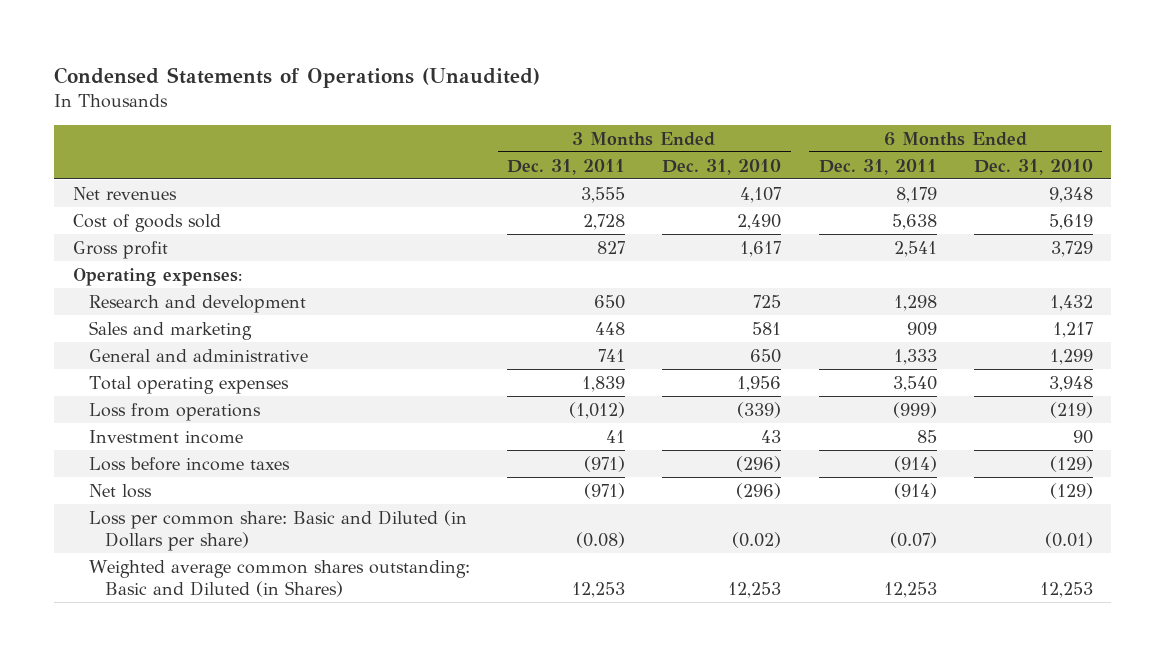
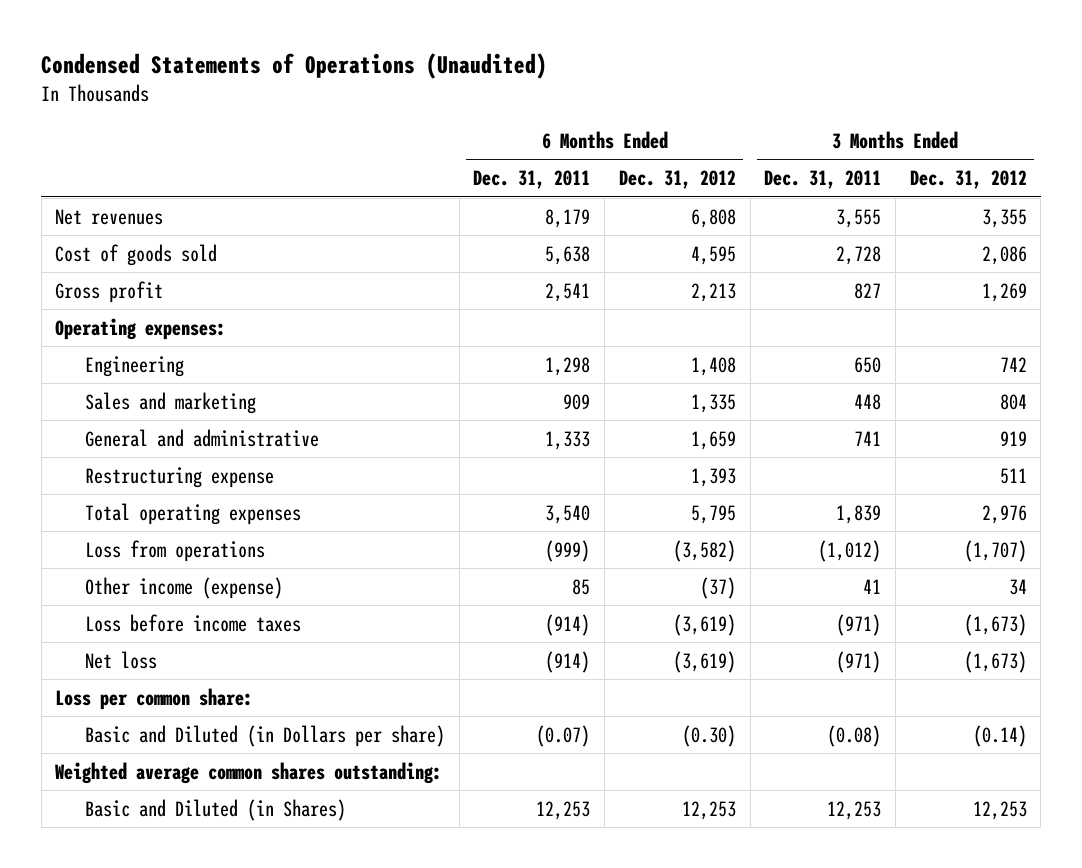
[662,158,782,175] Dec. 31, 2010 -> none
[973,158,1093,175] Dec. 31, 2010 -> none
none -> [618,170,736,190] Dec. 31, 2012
none -> [909,170,1027,190] Dec. 31, 2012
[88,294,306,313] Research and development -> [84,355,184,377] Engineering
none -> [84,466,274,488] Restructuring expense
[88,429,243,444] Investment income -> [84,576,283,599] Other income (expense)
none -> [55,687,254,710] Loss per common share:
[88,509,467,551] Loss per common share: Basic and Diluted (in Dollars per share) -> [84,724,445,747] Basic and Diluted (in Dollars per share)
none -> [55,761,443,784] Weighted average common shares outstanding:
[88,559,470,597] Weighted average common shares outstanding: Basic and Diluted (in Shares) -> [84,798,346,821] Basic and Diluted (in Shares)

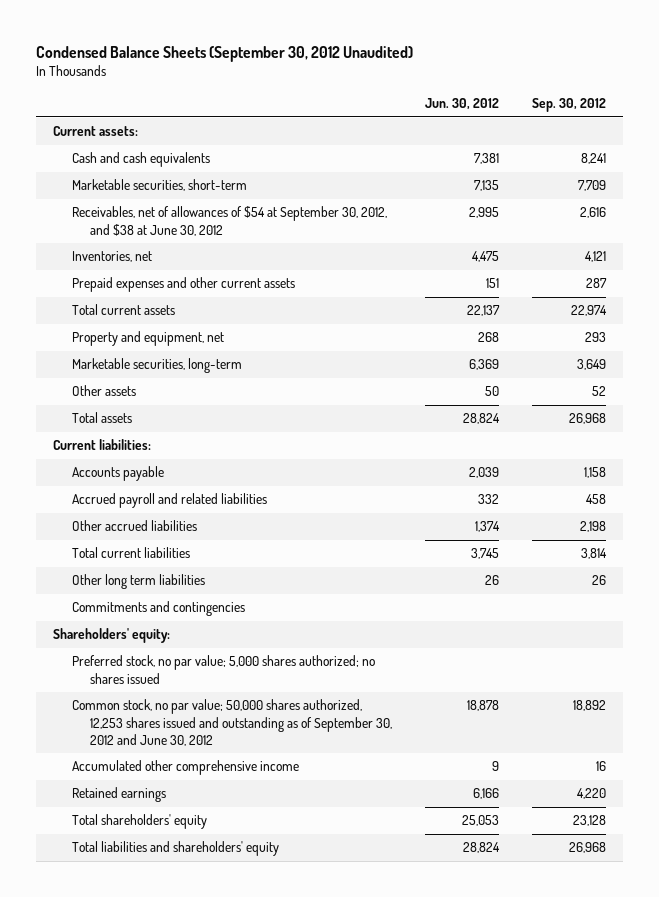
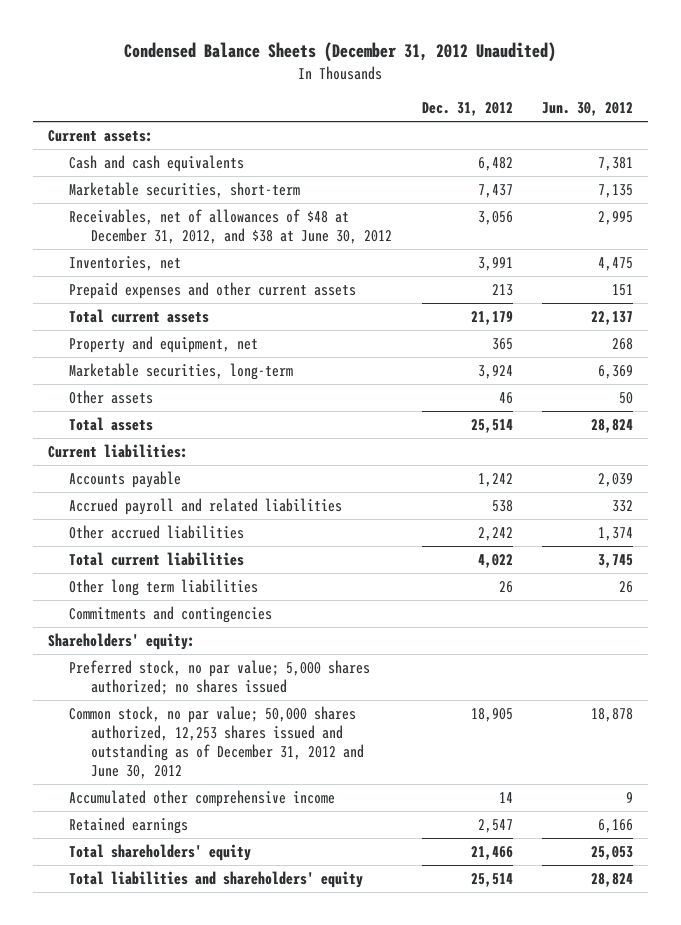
[36,45,414,62] Condensed Balance Sheets (September 30, 2012 Unaudited) -> [124,42,557,63] Condensed Balance Sheets (December 31, 2012 Unaudited)
[532,98,607,113] Sep. 30, 2012 -> none
none -> [421,102,513,117] Dec. 31, 2012
[71,206,387,236] Receivables, net of allowances of $54 at September 30, 2012, and $38 at June 30, 2012 -> [69,209,393,245] Receivables, net of allowances of $48 at December 31, 2012, and $38 at June 30, 2012
[71,699,393,746] Common stock, no par value; 50,000 shares authorized, 12,253 shares issued and outstanding as of September 30, 2012 and June 30, 2012 -> [69,706,365,780] Common stock, no par value; 50,000 shares authorized, 12,253 shares issued and outstanding as of December 31, 2012 and June 30, 2012

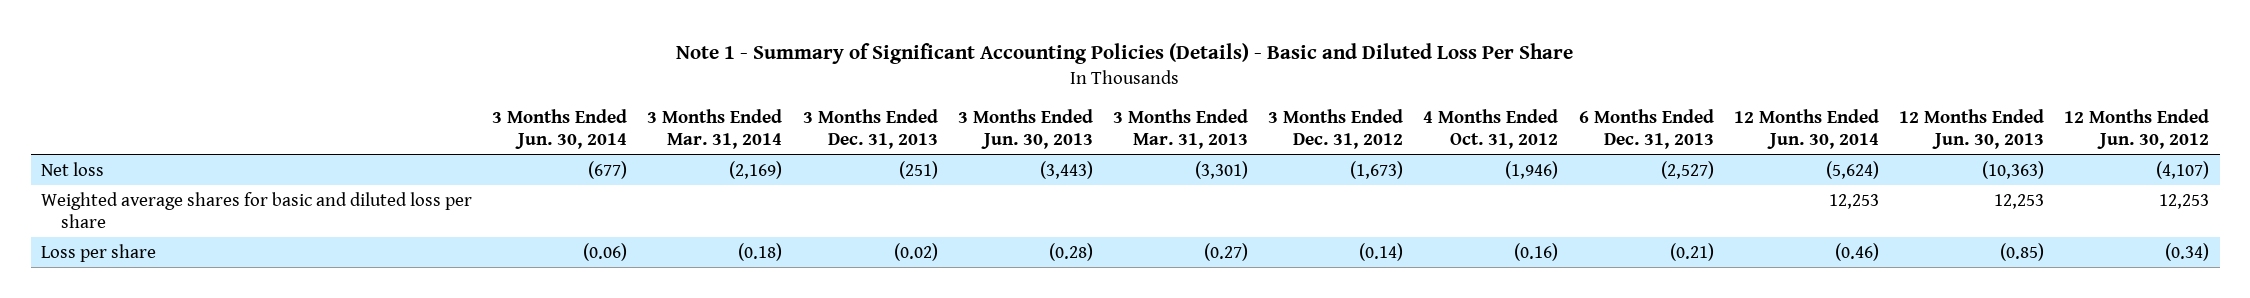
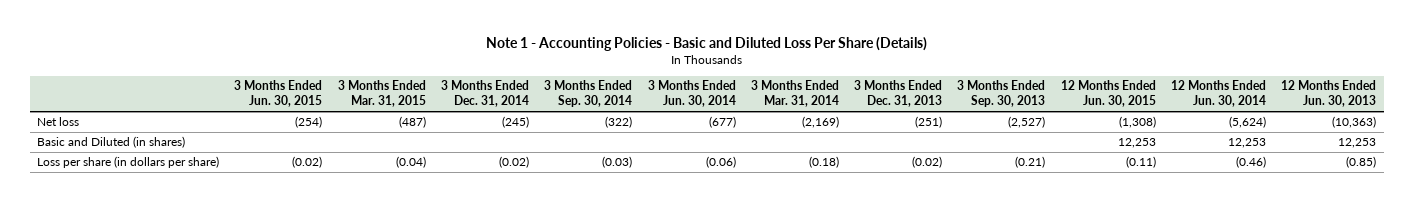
[676,42,1574,64] Note 1 - Summary of Significant Accounting Policies (Details) - Basic and Diluted Loss Per Share -> [485,36,927,51] Note 1 - Accounting Policies - Basic and Diluted Loss Per Share (Details)
[957,108,1093,149] 3 Months Ended Jun. 30, 2013 -> none
[1112,108,1248,149] 3 Months Ended Mar. 31, 2013 -> none
[1268,108,1404,149] 3 Months Ended Dec. 31, 2012 -> none
[1423,108,1559,149] 4 Months Ended Oct. 31, 2012 -> none
[1578,108,1714,149] 6 Months Ended Dec. 31, 2013 -> none
[2064,108,2210,149] 12 Months Ended Jun. 30, 2012 -> none
none -> [234,80,323,108] 3 Months Ended Jun. 30, 2015
none -> [337,80,426,108] 3 Months Ended Mar. 31, 2015
none -> [441,80,530,108] 3 Months Ended Dec. 31, 2014
none -> [544,80,633,108] 3 Months Ended Sep. 30, 2014
none -> [957,80,1046,108] 3 Months Ended Sep. 30, 2013
none -> [1060,80,1156,108] 12 Months Ended Jun. 30, 2015
[40,191,472,228] Weighted average shares for basic and diluted loss per share -> [37,136,186,149] Basic and Diluted (in shares)
[40,243,156,262] Loss per share -> [37,156,220,169] Loss per share (in dollars per share)

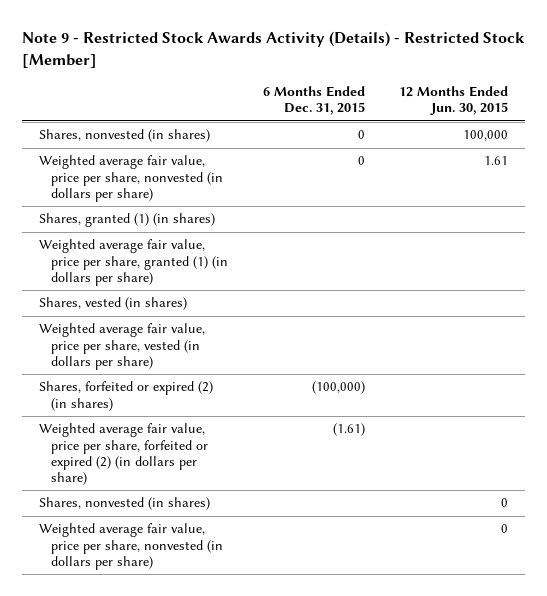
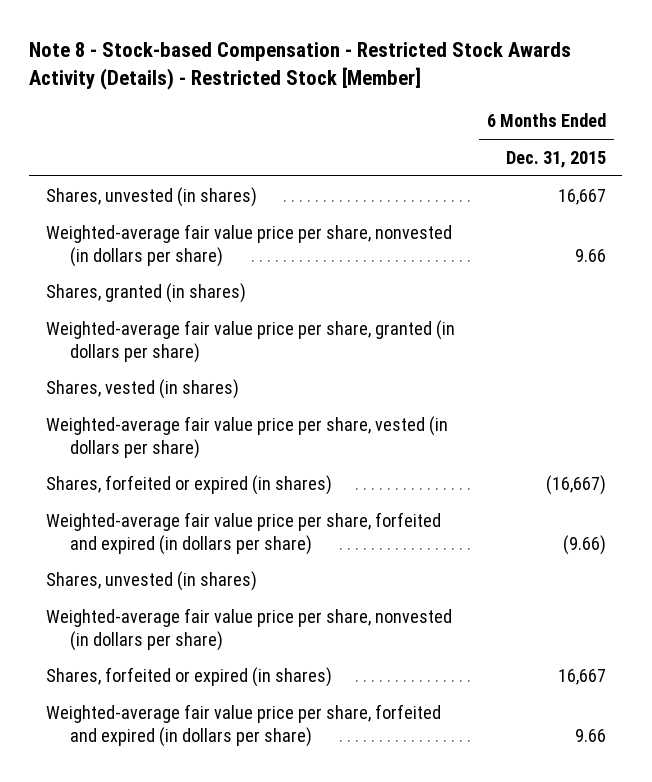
[22,31,526,68] Note 9 - Restricted Stock Awards Activity (Details) - Restricted Stock [Member] -> [29,42,572,90] Note 8 - Stock-based Compensation - Restricted Stock Awards Activity (Details) - Restricted Stock [Member]
[398,86,508,116] 12 Months Ended Jun. 30, 2015 -> none
[39,129,211,143] Shares, nonvested (in shares) -> [45,186,257,207] Shares, unvested (in shares)
[357,130,365,140] 0 -> [558,188,607,205] 16,667
[39,155,224,202] Weighted average fair value, price per share, nonvested (in dollars per share) -> [45,223,452,267] Weighted-average fair value price per share, nonvested (in dollars per share)
[357,156,365,166] 0 -> [575,248,607,262] 9.66
[39,213,216,228] Shares, granted (1) (in shares) -> [45,282,246,303] Shares, granted (in shares)
[39,239,229,286] Weighted average fair value, price per share, granted (1) (in dollars per share) -> [45,319,455,363] Weighted-average fair value price per share, granted (in dollars per share)
[39,323,206,370] Weighted average fair value, price per share, vested (in dollars per share) -> [45,415,448,459] Weighted-average fair value price per share, vested (in dollars per share)
[39,381,214,411] Shares, forfeited or expired (2) (in shares) -> [45,474,332,495] Shares, forfeited or expired (in shares)
[311,381,365,395] (100,000) -> [546,474,607,495] (16,667)
[39,423,209,485] Weighted average fair value, price per share, forfeited or expired (2) (in dollars per share) -> [45,511,441,555] Weighted-average fair value price per share, forfeited and expired (in dollars per share)
[332,423,365,437] (1.61) -> [563,534,607,555] (9.66)
[39,497,211,511] Shares, nonvested (in shares) -> [45,570,257,591] Shares, unvested (in shares)
[39,523,224,570] Weighted average fair value, price per share, nonvested (in dollars per share) -> [45,607,452,651] Weighted-average fair value price per share, nonvested (in dollars per share)
none -> [45,666,332,687] Shares, forfeited or expired (in shares)
none -> [45,703,441,747] Weighted-average fair value price per share, forfeited and expired (in dollars per share)

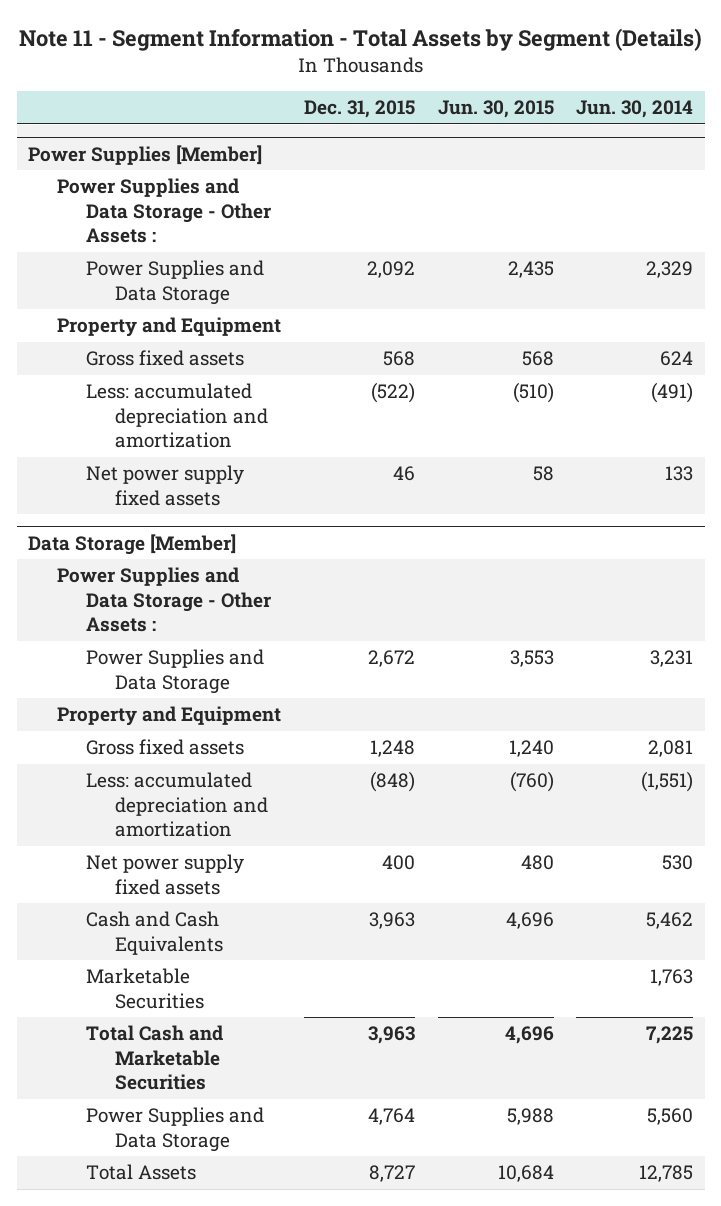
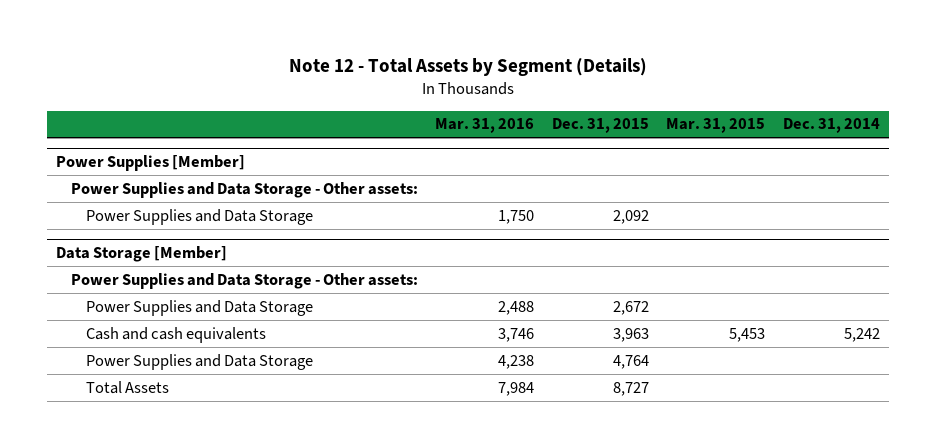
[18,28,702,52] Note 11 - Segment Information - Total Assets by Segment (Details) -> [288,58,647,77] Note 12 - Total Assets by Segment (Details)
[437,100,554,119] Jun. 30, 2015 -> none
[576,100,694,119] Jun. 30, 2014 -> none
none -> [435,118,535,134] Mar. 31, 2016
none -> [666,118,766,134] Mar. 31, 2015
none -> [783,118,881,134] Dec. 31, 2014
[57,178,272,244] Power Supplies and Data Storage - Other Assets : -> [70,181,418,198] Power Supplies and Data Storage - Other assets:
[57,317,282,338] Property and Equipment -> none
[86,350,245,367] Gross fixed assets -> none
[86,383,268,449] Less: accumulated depreciation and amortization -> none
[86,465,245,506] Net power supply fixed assets -> none
[57,567,272,633] Power Supplies and Data Storage - Other Assets : -> [70,272,418,289] Power Supplies and Data Storage - Other assets:
[57,706,282,727] Property and Equipment -> none
[86,739,245,756] Gross fixed assets -> none
[86,772,268,838] Less: accumulated depreciation and amortization -> none
[86,854,245,895] Net power supply fixed assets -> none
[86,968,204,1009] Marketable Securities -> none
[86,1025,224,1091] Total Cash and Marketable Securities -> none
[86,911,223,955] Cash and Cash Equivalents -> [86,326,267,343] Cash and cash equivalents

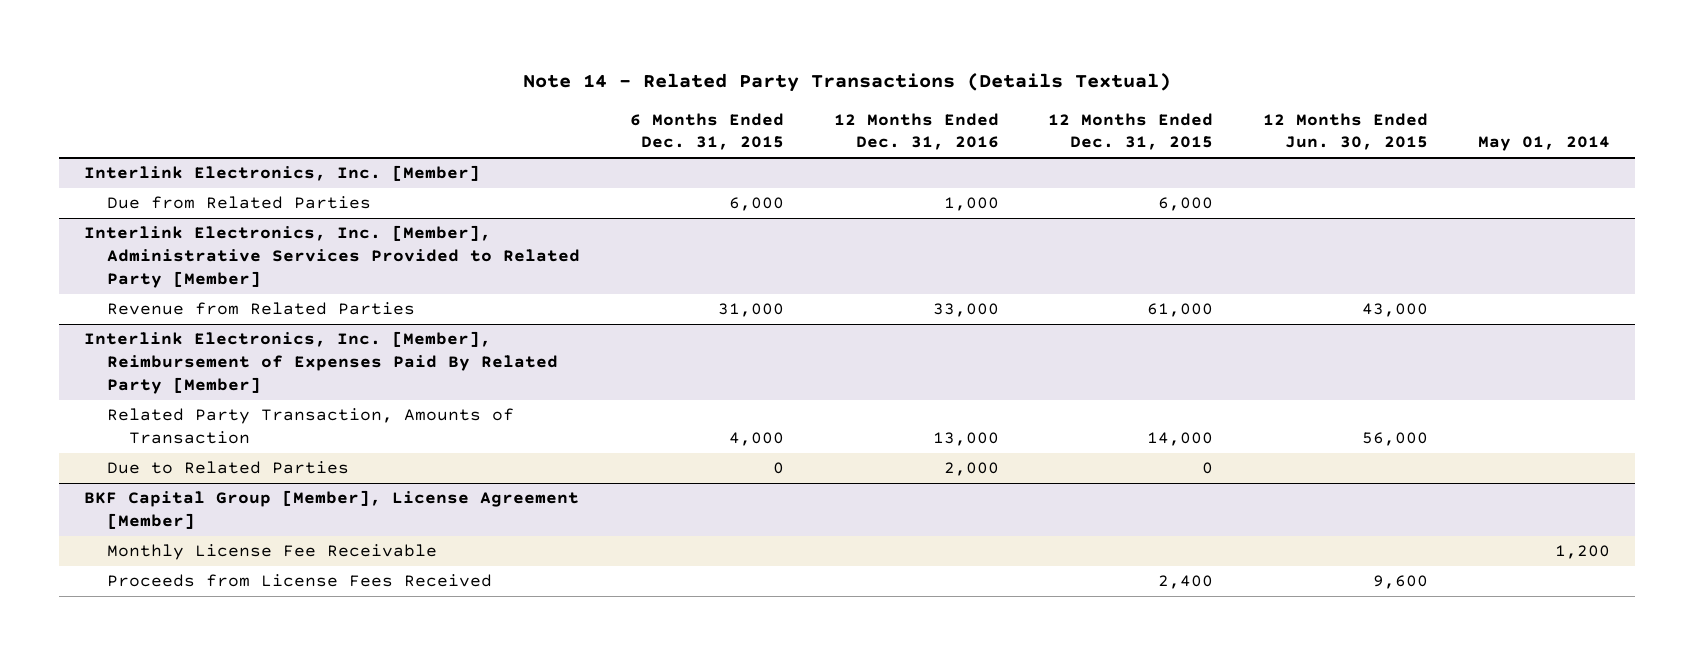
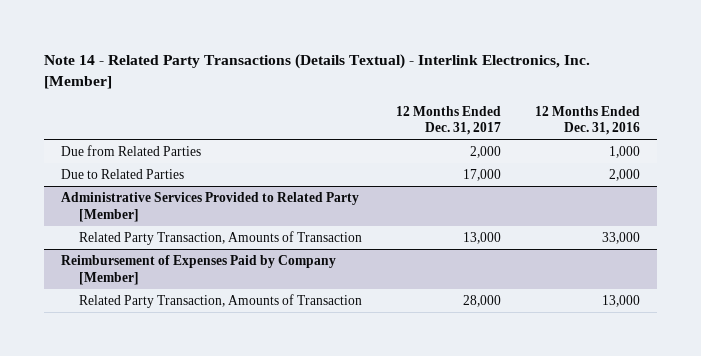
[523,72,1172,92] Note 14 - Related Party Transactions (Details Textual) -> [43,53,590,89] Note 14 - Related Party Transactions (Details Textual) - Interlink Electronics, Inc. [Member]
[629,112,784,151] 6 Months Ended Dec. 31, 2015 -> none
[1048,112,1214,151] 12 Months Ended Dec. 31, 2015 -> none
[1263,112,1429,151] 12 Months Ended Jun. 30, 2015 -> none
[1478,136,1611,152] May 01, 2014 -> none
none -> [395,105,501,136] 12 Months Ended Dec. 31, 2017
[84,165,481,182] Interlink Electronics, Inc. [Member] -> none
[84,225,580,288] Interlink Electronics, Inc. [Member], Administrative Services Provided to Related Party [Member] -> none
[106,302,415,316] Revenue from Related Parties -> none
[84,331,558,394] Interlink Electronics, Inc. [Member], Reimbursement of Expenses Paid By Related Party [Member] -> none
[106,408,514,445] Related Party Transaction, Amounts of Transaction -> none
[84,490,580,530] BKF Capital Group [Member], License Agreement [Member] -> none
[106,544,437,561] Monthly License Fee Receivable -> none
[106,574,492,588] Proceeds from License Fees Received -> none
none -> [60,191,359,222] Administrative Services Provided to Related Party [Member]
none -> [78,230,362,245] Related Party Transaction, Amounts of Transaction
none -> [60,254,336,285] Reimbursement of Expenses Paid by Company [Member]
none -> [78,293,362,308] Related Party Transaction, Amounts of Transaction

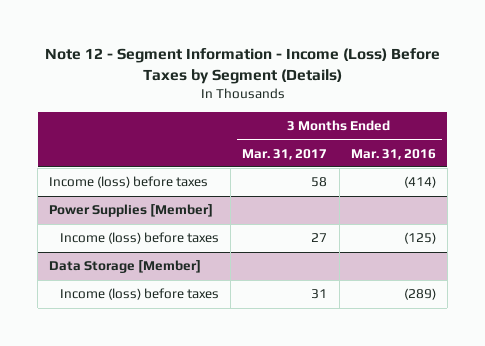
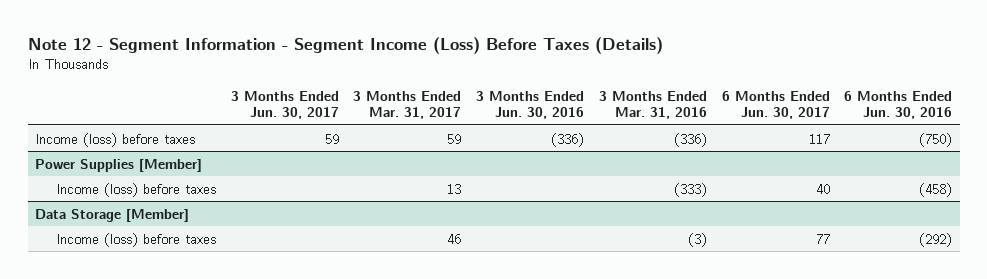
[44,47,440,84] Note 12 - Segment Information - Income (Loss) Before Taxes by Segment (Details) -> [27,36,663,54] Note 12 - Segment Information - Segment Income (Loss) Before Taxes (Details)
none -> [230,90,339,120] 3 Months Ended Jun. 30, 2017
none -> [476,90,585,120] 3 Months Ended Jun. 30, 2016
none -> [721,90,830,120] 6 Months Ended Jun. 30, 2017
none -> [844,90,953,120] 6 Months Ended Jun. 30, 2016
[311,177,328,188] 58 -> [447,133,462,144] 59
[403,176,436,189] (414) -> [673,132,707,147] (336)
[311,233,328,243] 27 -> [447,183,462,194] 13
[403,232,436,245] (125) -> [673,182,707,197] (333)
[311,289,328,300] 31 -> [447,233,462,244] 46
[403,288,436,301] (289) -> [687,232,707,247] (3)

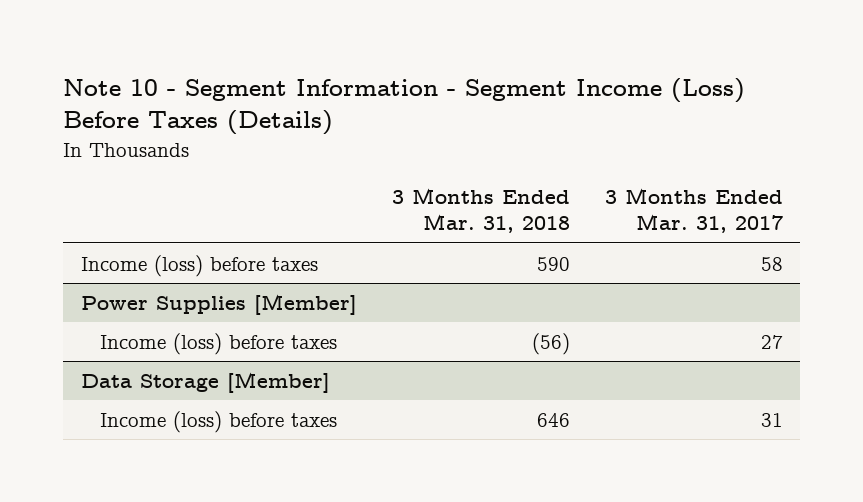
[27,36,663,54] Note 12 - Segment Information - Segment Income (Loss) Before Taxes (Details) -> [63,77,746,136] Note 10 - Segment Information - Segment Income (Loss) Before Taxes (Details)
[230,90,339,120] 3 Months Ended Jun. 30, 2017 -> none
[476,90,585,120] 3 Months Ended Jun. 30, 2016 -> none
[598,90,707,120] 3 Months Ended Mar. 31, 2016 -> none
[721,90,830,120] 6 Months Ended Jun. 30, 2017 -> none
[844,90,953,120] 6 Months Ended Jun. 30, 2016 -> none
none -> [391,188,570,234] 3 Months Ended Mar. 31, 2018
[447,133,462,144] 59 -> [760,256,783,271] 58
[447,183,462,194] 13 -> [760,334,783,349] 27
[447,233,462,244] 46 -> [760,412,783,427] 31

